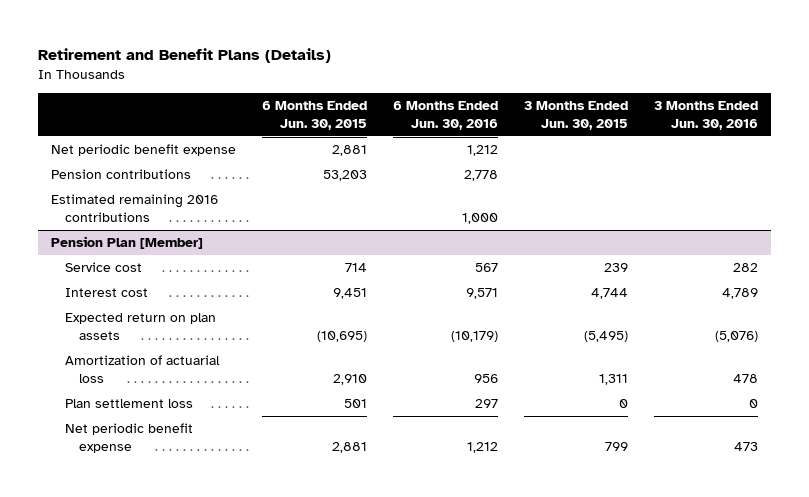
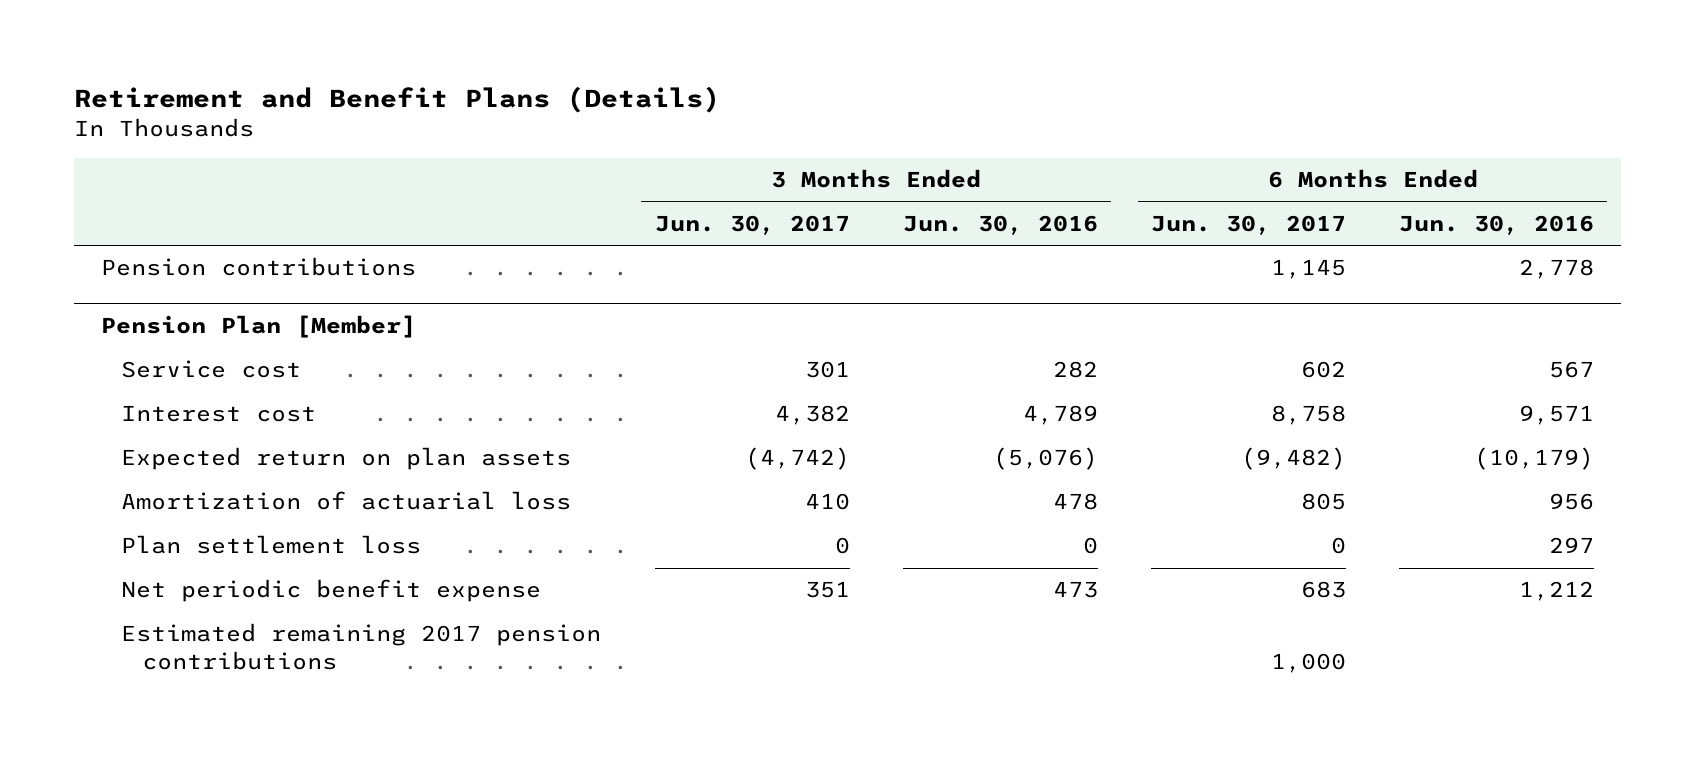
[261,101,367,131] 6 Months Ended Jun. 30, 2015 -> none
[523,101,628,131] 3 Months Ended Jun. 30, 2015 -> none
none -> [654,214,850,235] Jun. 30, 2017
none -> [1150,214,1346,235] Jun. 30, 2017
[50,144,236,157] Net periodic benefit expense -> none
[50,194,218,223] Estimated remaining 2016 contributions -> none
none -> [121,623,602,671] Estimated remaining 2017 pension contributions

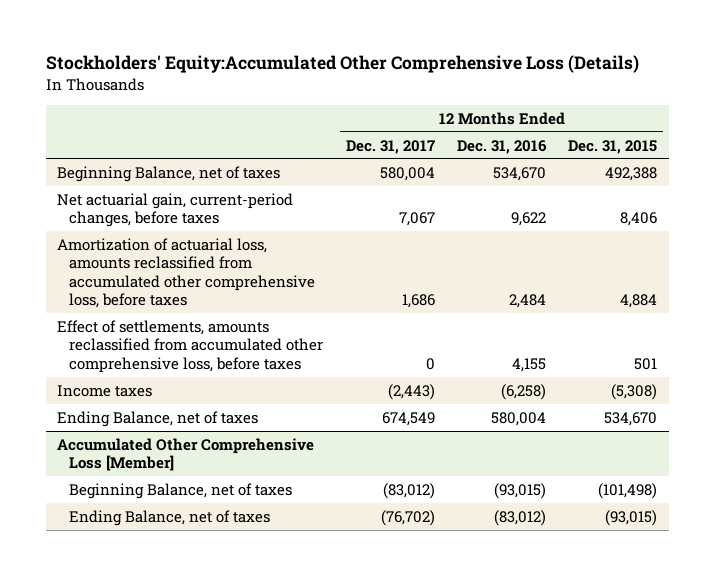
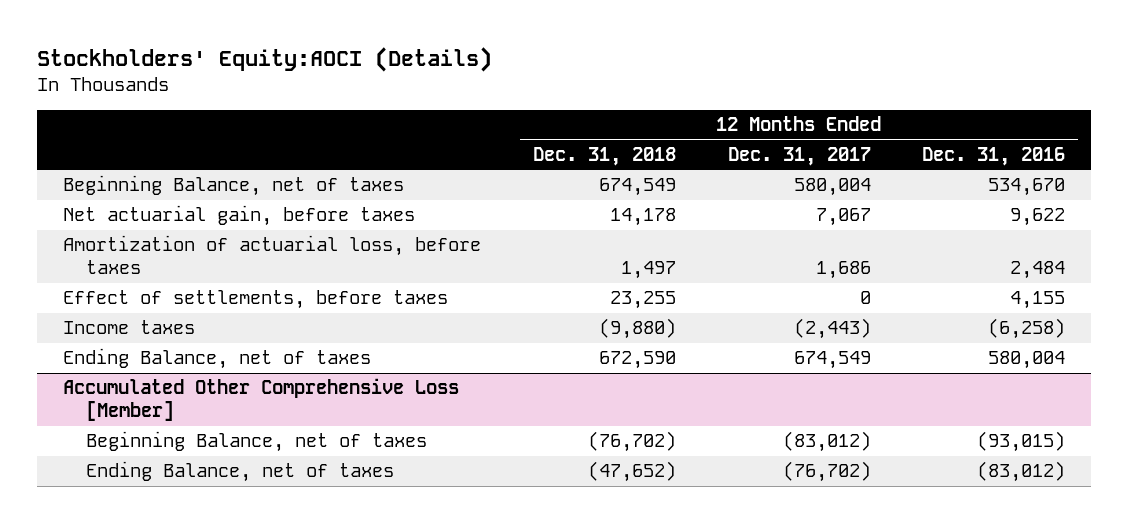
[45,55,639,74] Stockholders' Equity:Accumulated Other Comprehensive Loss (Details) -> [37,47,493,73] Stockholders' Equity:AOCI (Details)
[568,139,658,154] Dec. 31, 2015 -> none
none -> [532,146,676,166] Dec. 31, 2018
[56,192,293,228] Net actuarial gain, current-period changes, before taxes -> [63,205,416,227] Net actuarial gain, before taxes
[56,237,316,309] Amortization of actuarial loss, amounts reclassified from accumulated other comprehensive loss, before taxes -> [63,235,482,275] Amortization of actuarial loss, before taxes
[56,319,324,373] Effect of settlements, amounts reclassified from accumulated other comprehensive loss, before taxes -> [63,290,449,310] Effect of settlements, before taxes

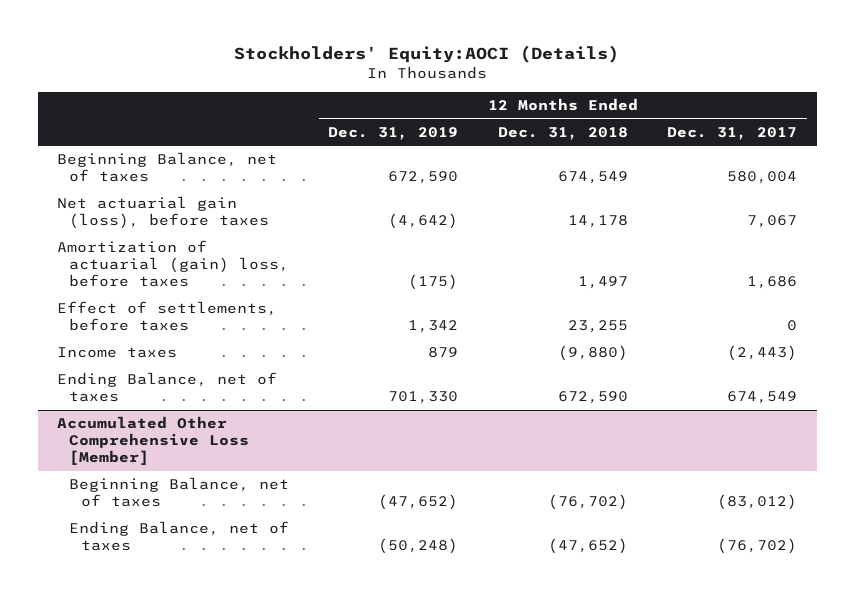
[922,146,1066,166] Dec. 31, 2016 -> none
none -> [328,126,459,140] Dec. 31, 2019
[63,205,416,227] Net actuarial gain, before taxes -> [57,196,270,230] Net actuarial gain (loss), before taxes
[63,235,482,275] Amortization of actuarial loss, before taxes -> [57,240,290,288] Amortization of actuarial (gain) loss, before taxes

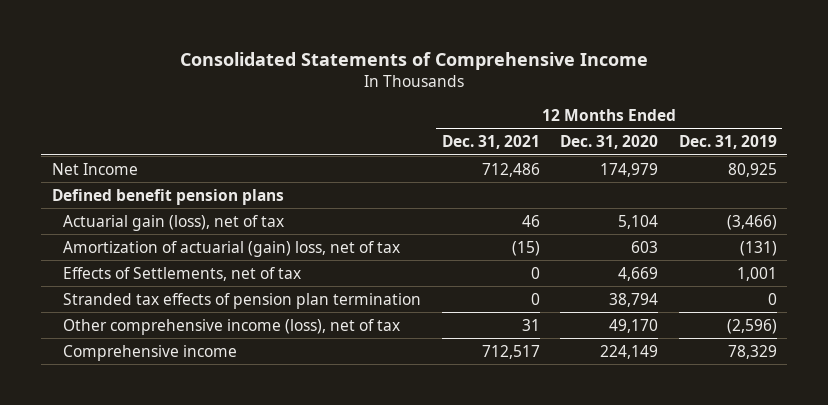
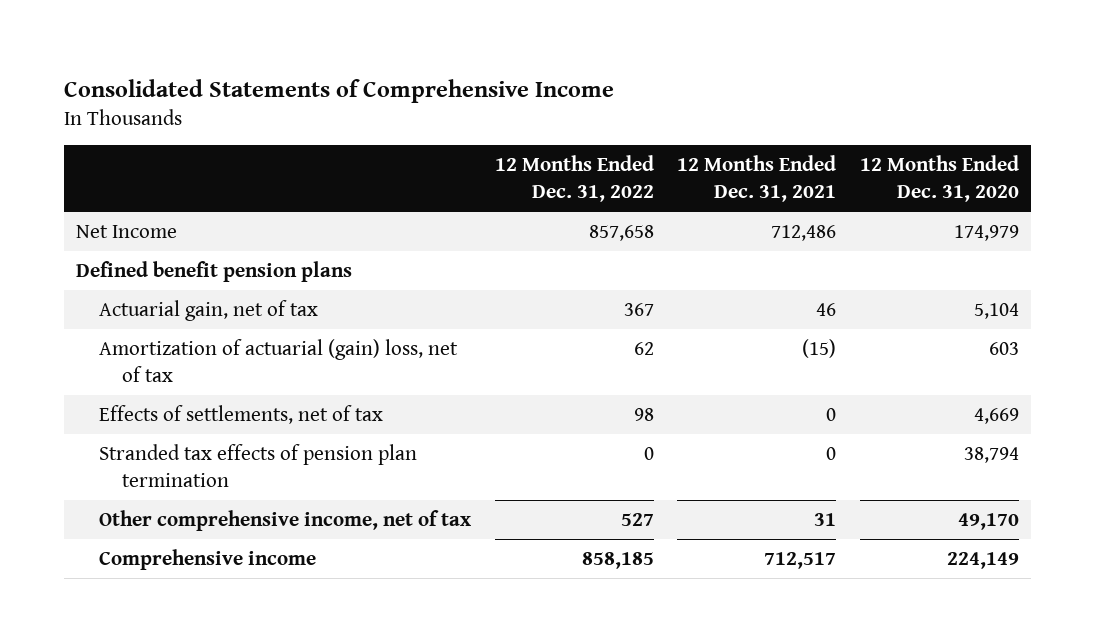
[678,135,777,150] Dec. 31, 2019 -> none
none -> [494,155,654,203] 12 Months Ended Dec. 31, 2022
[63,214,285,231] Actuarial gain (loss), net of tax -> [98,299,318,321] Actuarial gain, net of tax
[63,266,302,281] Effects of Settlements, net of tax -> [98,404,383,424] Effects of settlements, net of tax
[63,318,401,335] Other comprehensive income (loss), net of tax -> [98,509,471,531] Other comprehensive income, net of tax

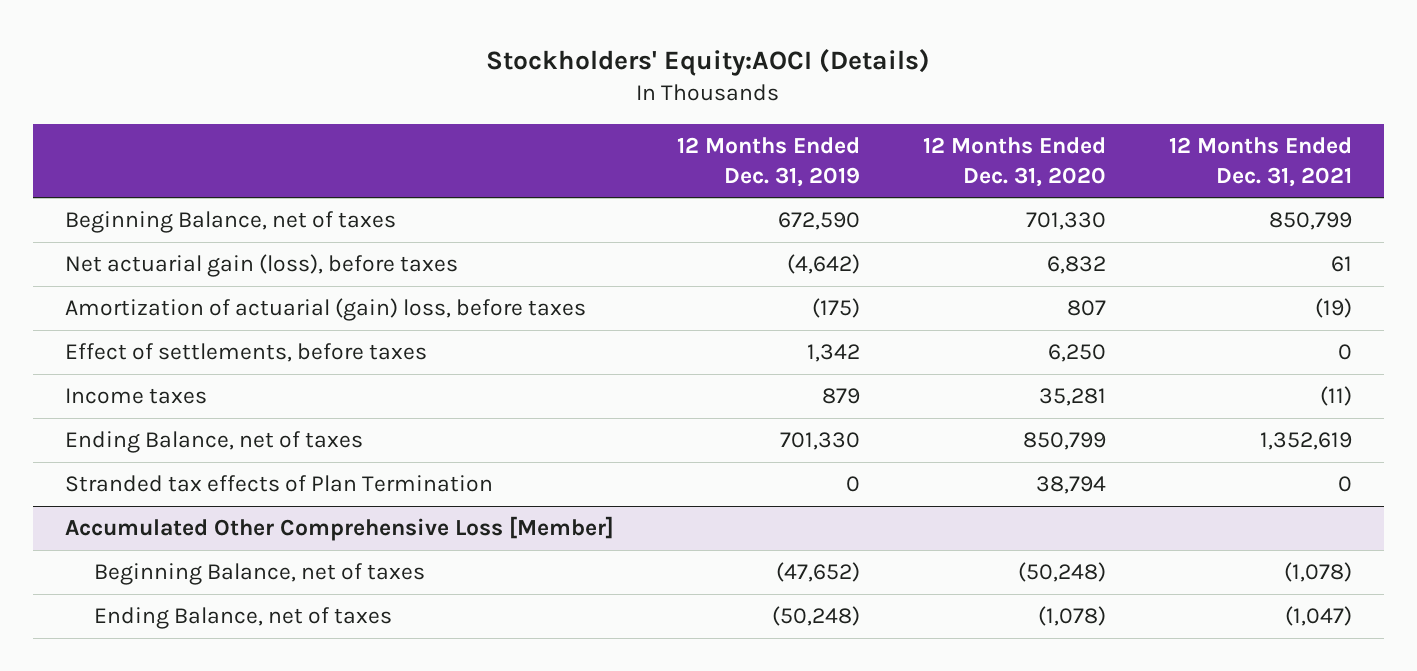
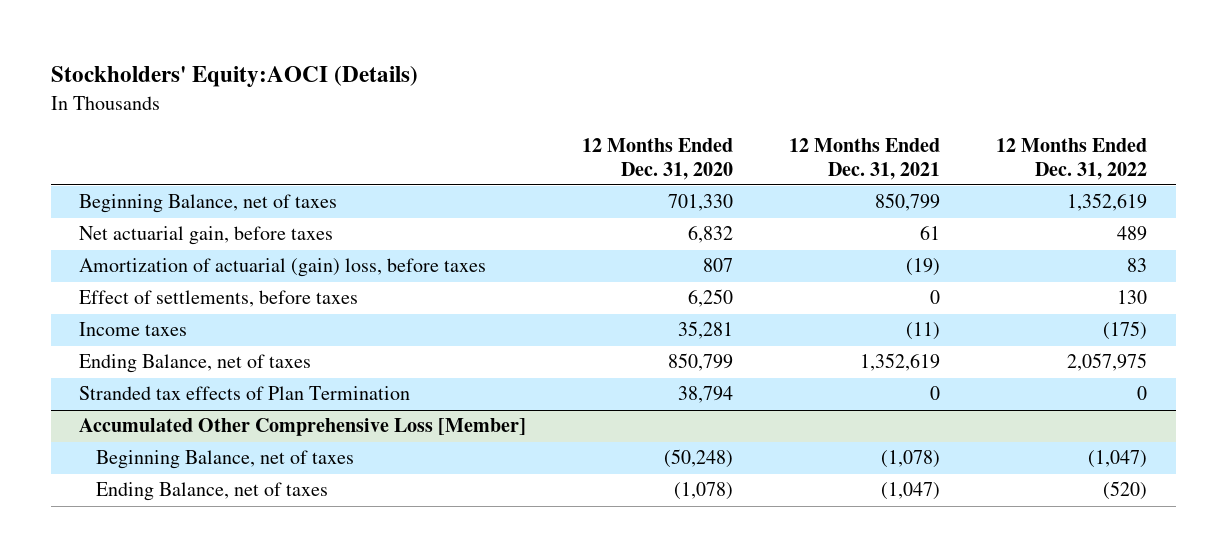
[676,136,860,187] 12 Months Ended Dec. 31, 2019 -> none
none -> [996,138,1148,180] 12 Months Ended Dec. 31, 2022
[64,254,458,278] Net actuarial gain (loss), before taxes -> [79,226,334,246] Net actuarial gain, before taxes

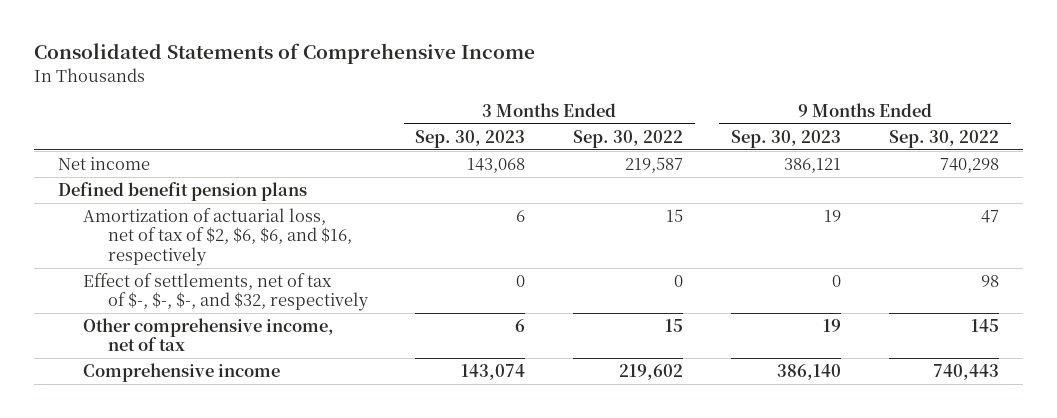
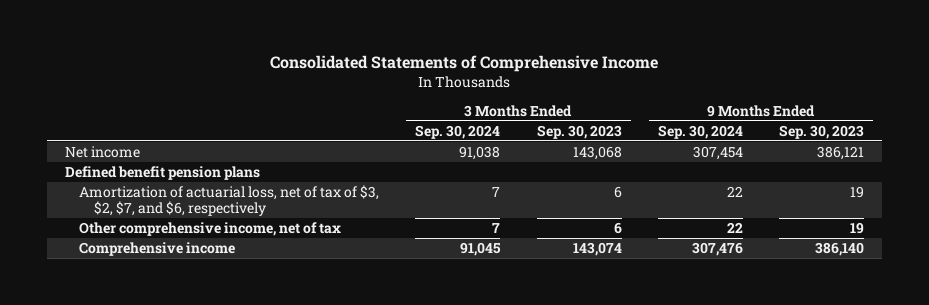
[573,129,684,148] Sep. 30, 2022 -> none
[888,129,999,148] Sep. 30, 2022 -> none
none -> [415,124,501,139] Sep. 30, 2024
none -> [657,124,743,139] Sep. 30, 2024
[82,272,369,312] Effect of settlements, net of tax of $-, $-, $-, and $32, respectively -> none
[82,207,352,267] Amortization of actuarial loss, net of tax of $2, $6, $6, and $16, respectively -> [79,184,380,217] Amortization of actuarial loss, net of tax of $3, $2, $7, and $6, respectively

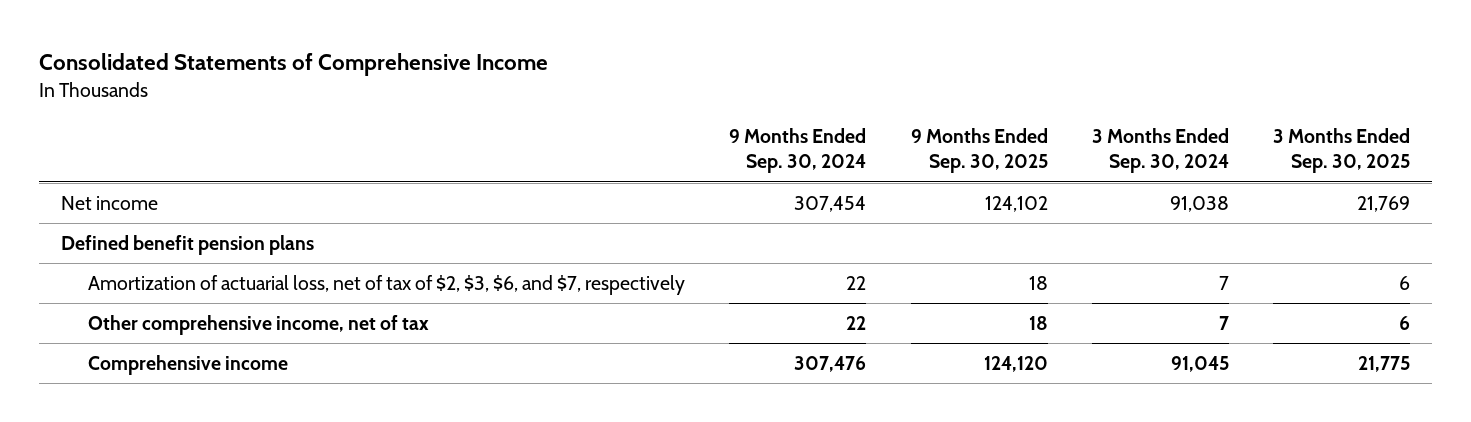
[536,124,622,139] Sep. 30, 2023 -> none
[778,124,864,139] Sep. 30, 2023 -> none
none -> [910,128,1048,174] 9 Months Ended Sep. 30, 2025
none -> [1272,128,1410,174] 3 Months Ended Sep. 30, 2025
[79,184,380,217] Amortization of actuarial loss, net of tax of $3, $2, $7, and $6, respectively -> [88,275,686,296] Amortization of actuarial loss, net of tax of $2, $3, $6, and $7, respectively

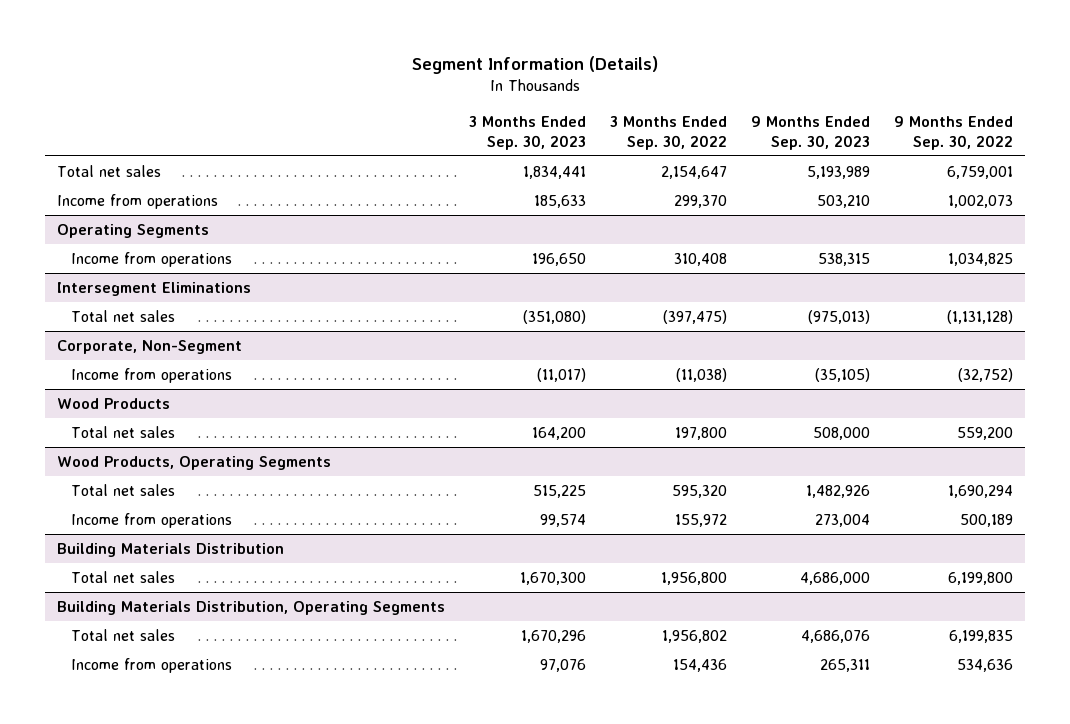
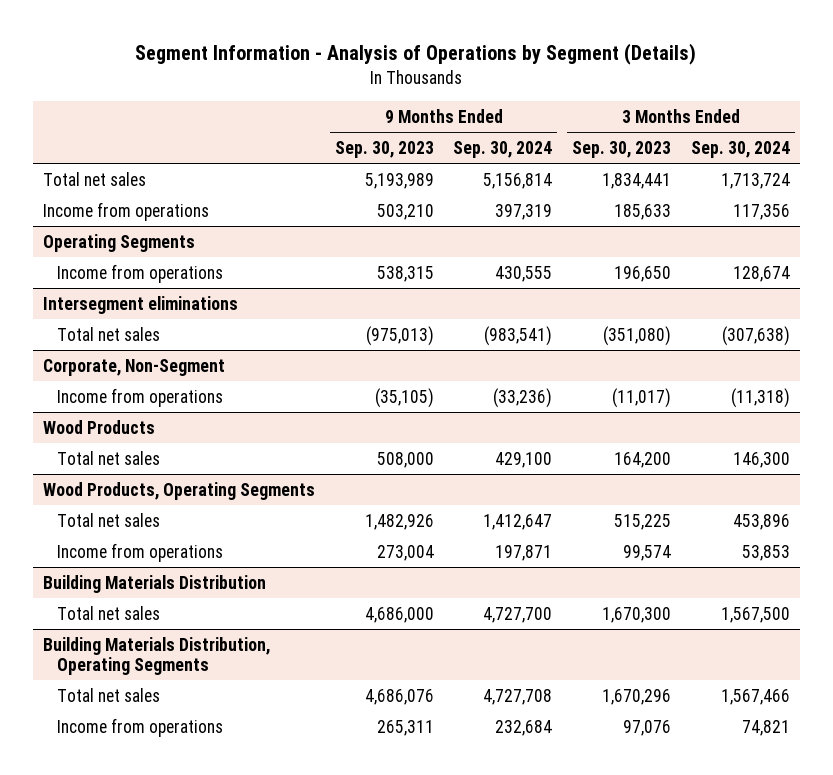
[411,55,658,74] Segment Information (Details) -> [135,43,697,66] Segment Information - Analysis of Operations by Segment (Details)
[609,115,727,150] 3 Months Ended Sep. 30, 2022 -> none
[893,115,1013,150] 9 Months Ended Sep. 30, 2022 -> none
none -> [453,140,553,158] Sep. 30, 2024
none -> [690,140,790,158] Sep. 30, 2024
[56,281,251,296] Intersegment Eliminations -> [43,295,239,314] Intersegment eliminations

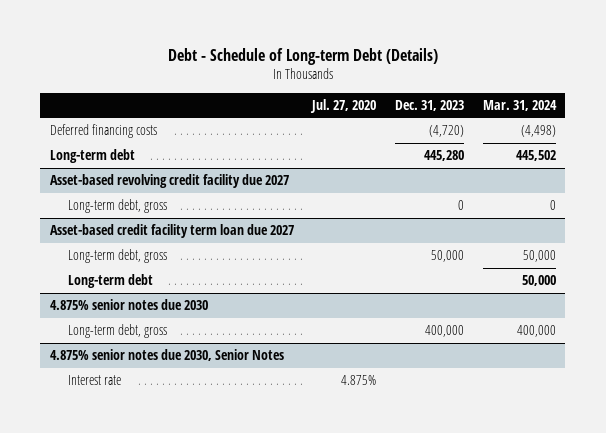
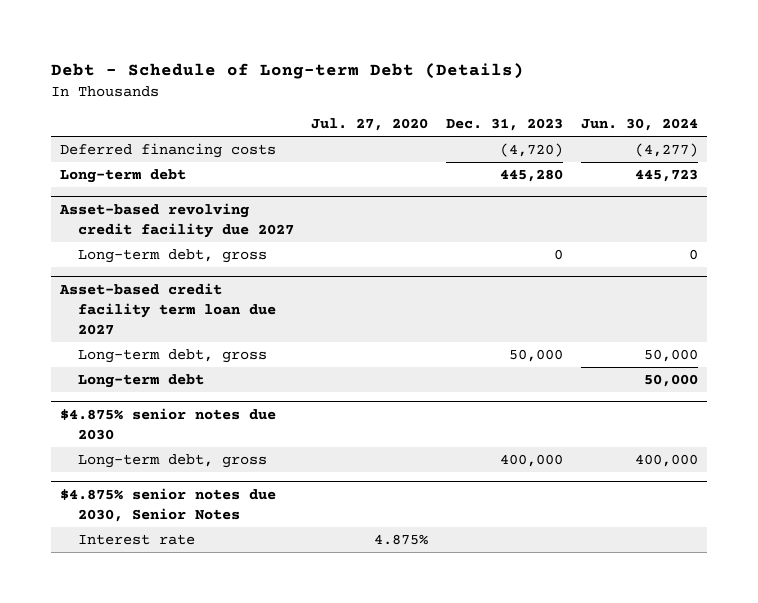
[482,99,557,111] Mar. 31, 2024 -> none
none -> [581,118,699,132] Jun. 30, 2024
[49,299,208,311] 4.875% senior notes due 2030 -> [60,407,277,440] $4.875% senior notes due 2030
[49,349,284,362] 4.875% senior notes due 2030, Senior Notes -> [60,487,277,522] $4.875% senior notes due 2030, Senior Notes

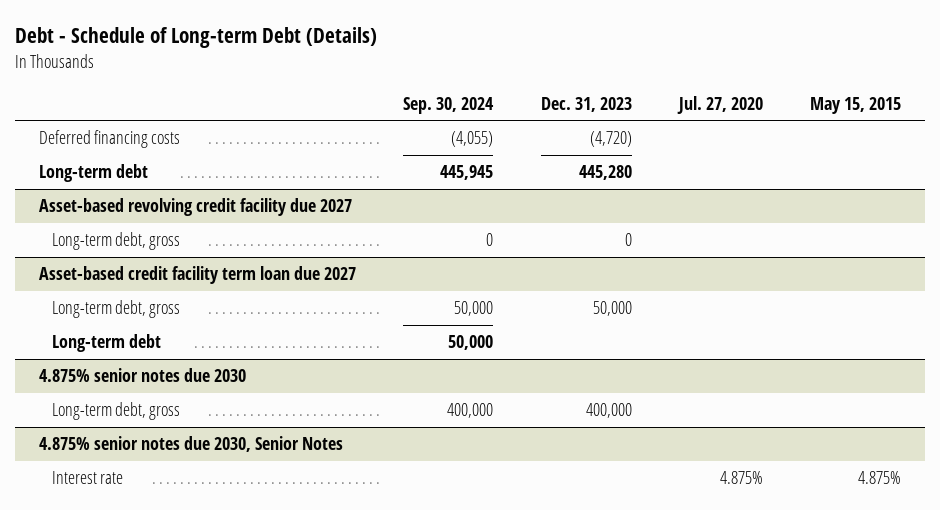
[581,118,699,132] Jun. 30, 2024 -> none
none -> [403,96,495,114] Sep. 30, 2024
none -> [810,96,902,114] May 15, 2015
[60,407,277,440] $4.875% senior notes due 2030 -> [38,368,246,383] 4.875% senior notes due 2030
[60,487,277,522] $4.875% senior notes due 2030, Senior Notes -> [38,436,343,453] 4.875% senior notes due 2030, Senior Notes

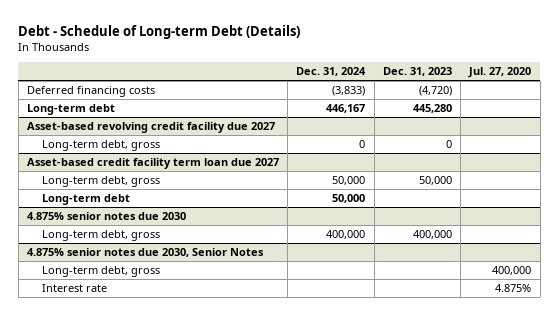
[403,96,495,114] Sep. 30, 2024 -> none
[810,96,902,114] May 15, 2015 -> none
none -> [296,67,367,77] Dec. 31, 2024
none -> [41,266,160,278] Long-term debt, gross

